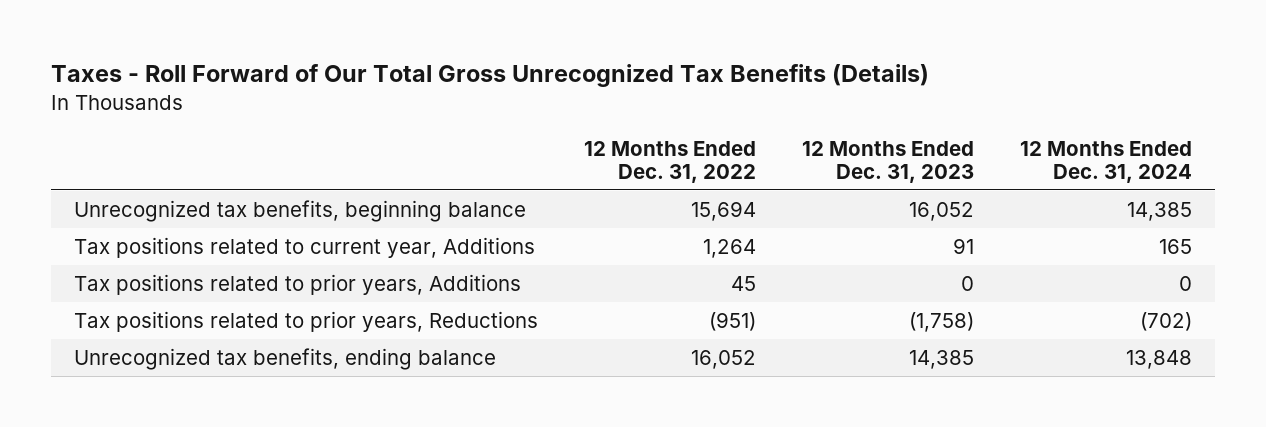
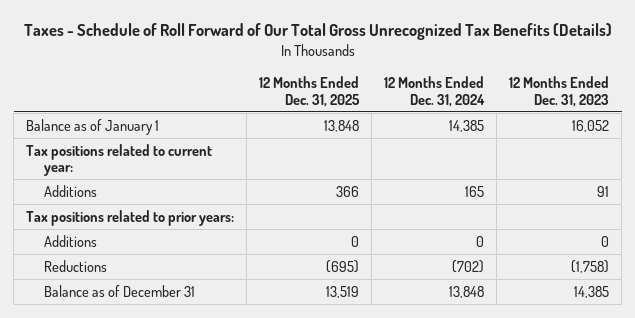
[50,64,929,88] Taxes - Roll Forward of Our Total Gross Unrecognized Tax Benefits (Details) -> [23,23,612,41] Taxes - Schedule of Roll Forward of Our Total Gross Unrecognized Tax Benefits (Details)
[583,140,756,183] 12 Months Ended Dec. 31, 2022 -> none
none -> [259,75,361,107] 12 Months Ended Dec. 31, 2025
[73,199,526,222] Unrecognized tax benefits, beginning balance -> [26,118,160,135] Balance as of January 1
none -> [26,143,213,177] Tax positions related to current year:
[73,236,535,258] Tax positions related to current year, Additions -> [43,184,97,197] Additions
none -> [26,209,235,226] Tax positions related to prior years:
[73,273,521,295] Tax positions related to prior years, Additions -> [43,234,97,247] Additions
[73,310,538,332] Tax positions related to prior years, Reductions -> [43,259,107,272] Reductions
[73,347,496,370] Unrecognized tax benefits, ending balance -> [43,284,195,297] Balance as of December 31

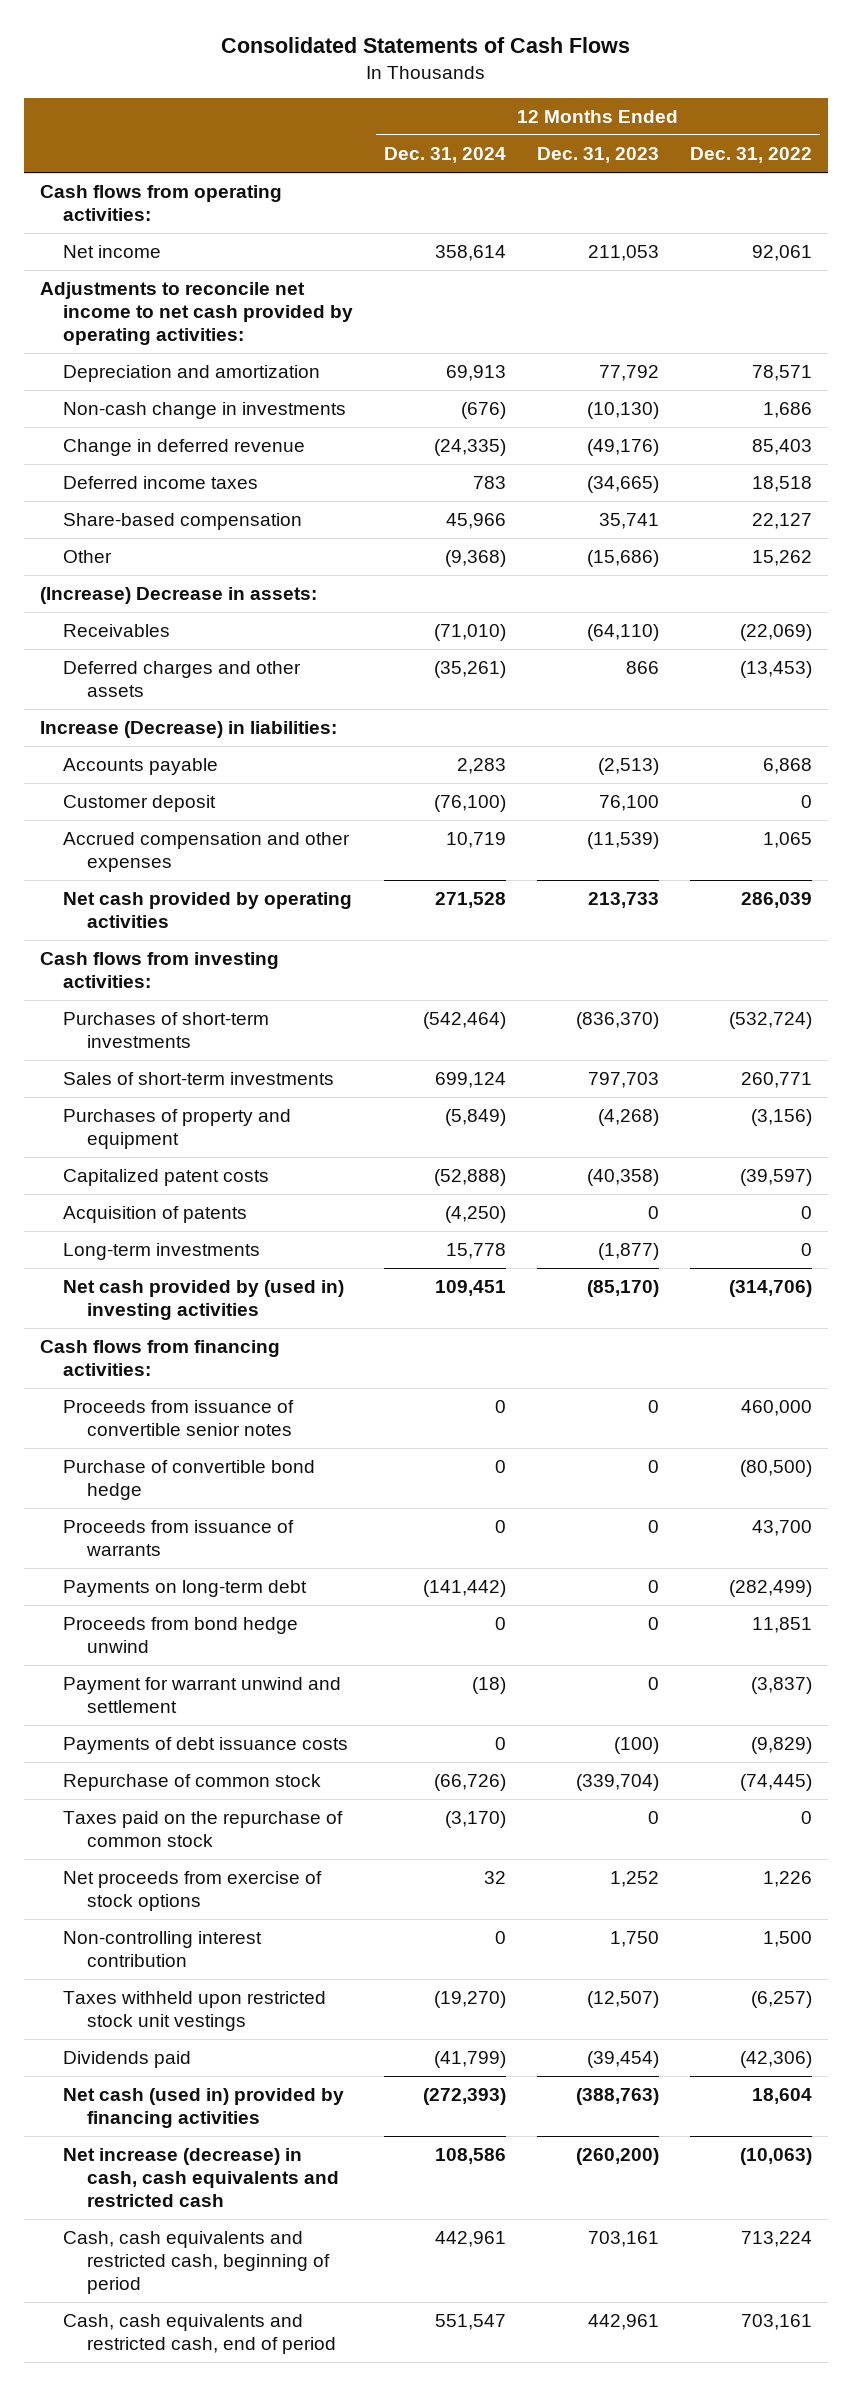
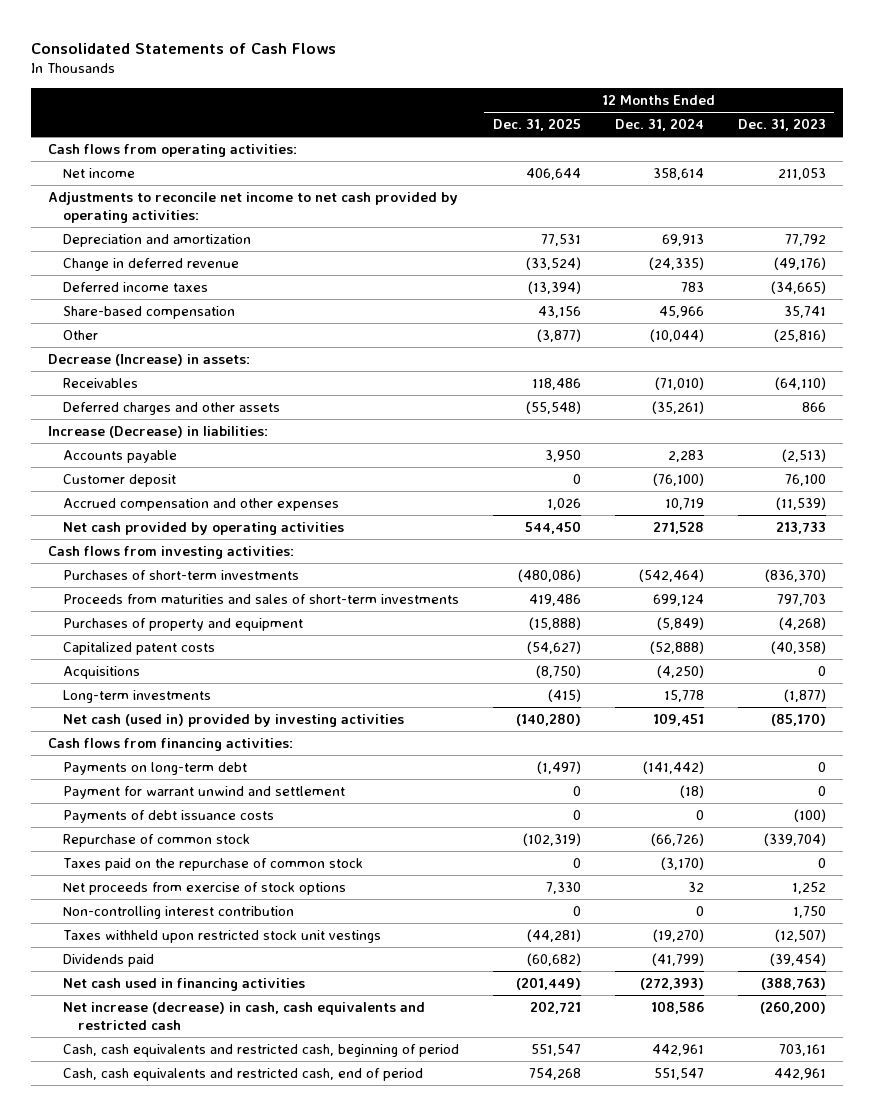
[690,146,813,163] Dec. 31, 2022 -> none
none -> [492,118,581,132] Dec. 31, 2025
[63,402,347,420] Non-cash change in investments -> none
[445,550,507,568] (9,368) -> [649,329,704,343] (10,044)
[587,550,660,568] (15,686) -> [773,329,826,343] (25,816)
[39,587,317,605] (Increase) Decrease in assets: -> [48,354,251,367] Decrease (Increase) in assets:
[63,1072,335,1086] Sales of short-term investments -> [62,594,459,605] Proceeds from maturities and sales of short-term investments
[63,1206,248,1224] Acquisition of patents -> [62,666,140,680] Acquisitions
[63,1280,345,1320] Net cash provided by (used in) investing activities -> [62,714,404,728] Net cash (used in) provided by investing activities
[63,1400,295,1436] Proceeds from issuance of convertible senior notes -> none
[63,1460,316,1500] Purchase of convertible bond hedge -> none
[63,1520,295,1556] Proceeds from issuance of warrants -> none
[63,1617,299,1653] Proceeds from bond hedge unwind -> none
[63,2088,345,2128] Net cash (used in) provided by financing activities -> [62,978,305,992] Net cash used in financing activities

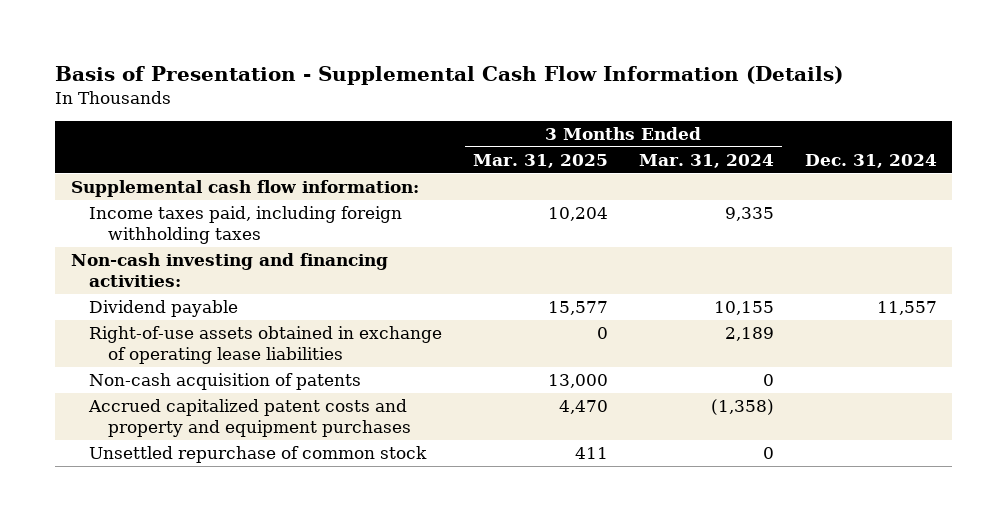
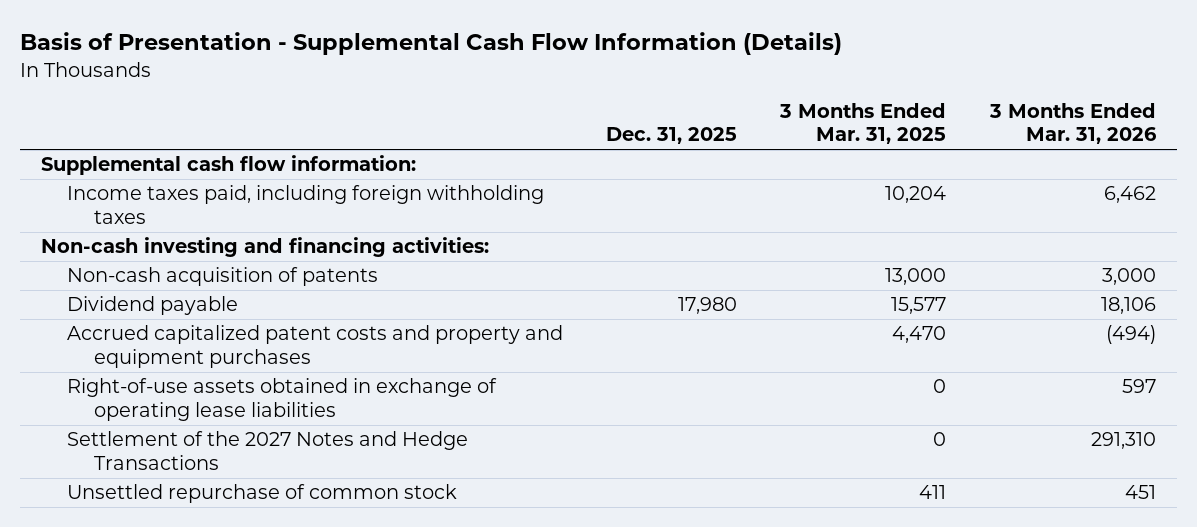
[638,153,774,168] Mar. 31, 2024 -> none
[804,153,937,168] Dec. 31, 2024 -> none
none -> [606,127,738,145] Dec. 31, 2025
none -> [988,102,1157,145] 3 Months Ended Mar. 31, 2026
[89,300,239,318] Dividend payable -> [67,296,239,316] Dividend payable
[89,326,443,365] Right-of-use assets obtained in exchange of operating lease liabilities -> [67,378,498,422] Right-of-use assets obtained in exchange of operating lease liabilities
none -> [67,431,469,471] Settlement of the 2027 Notes and Hedge Transactions

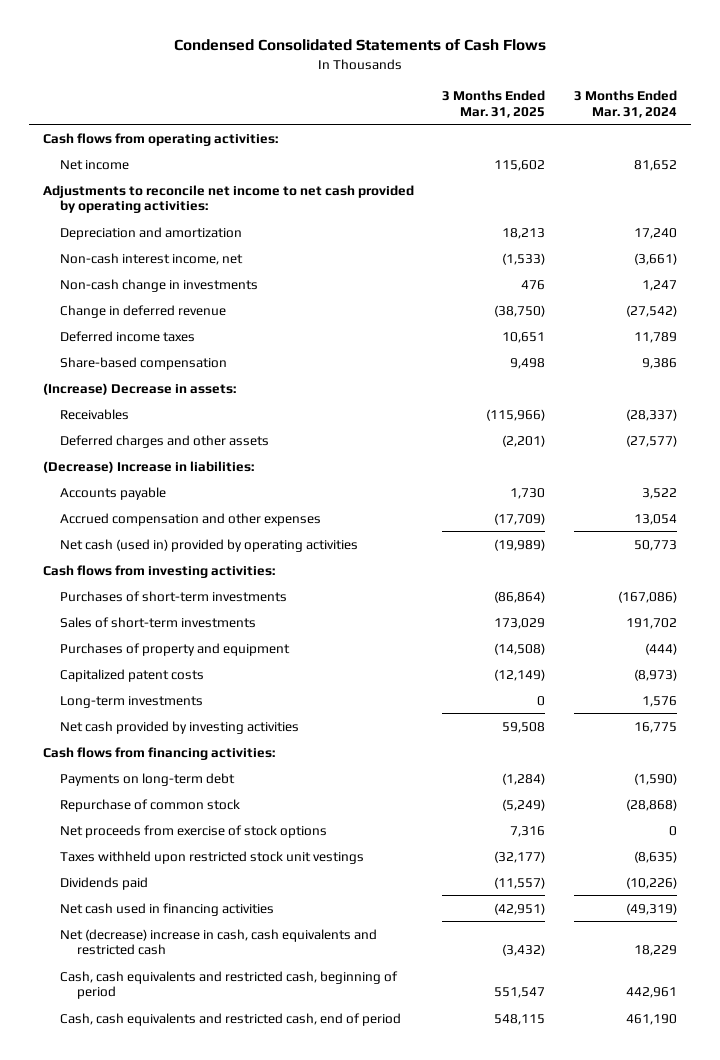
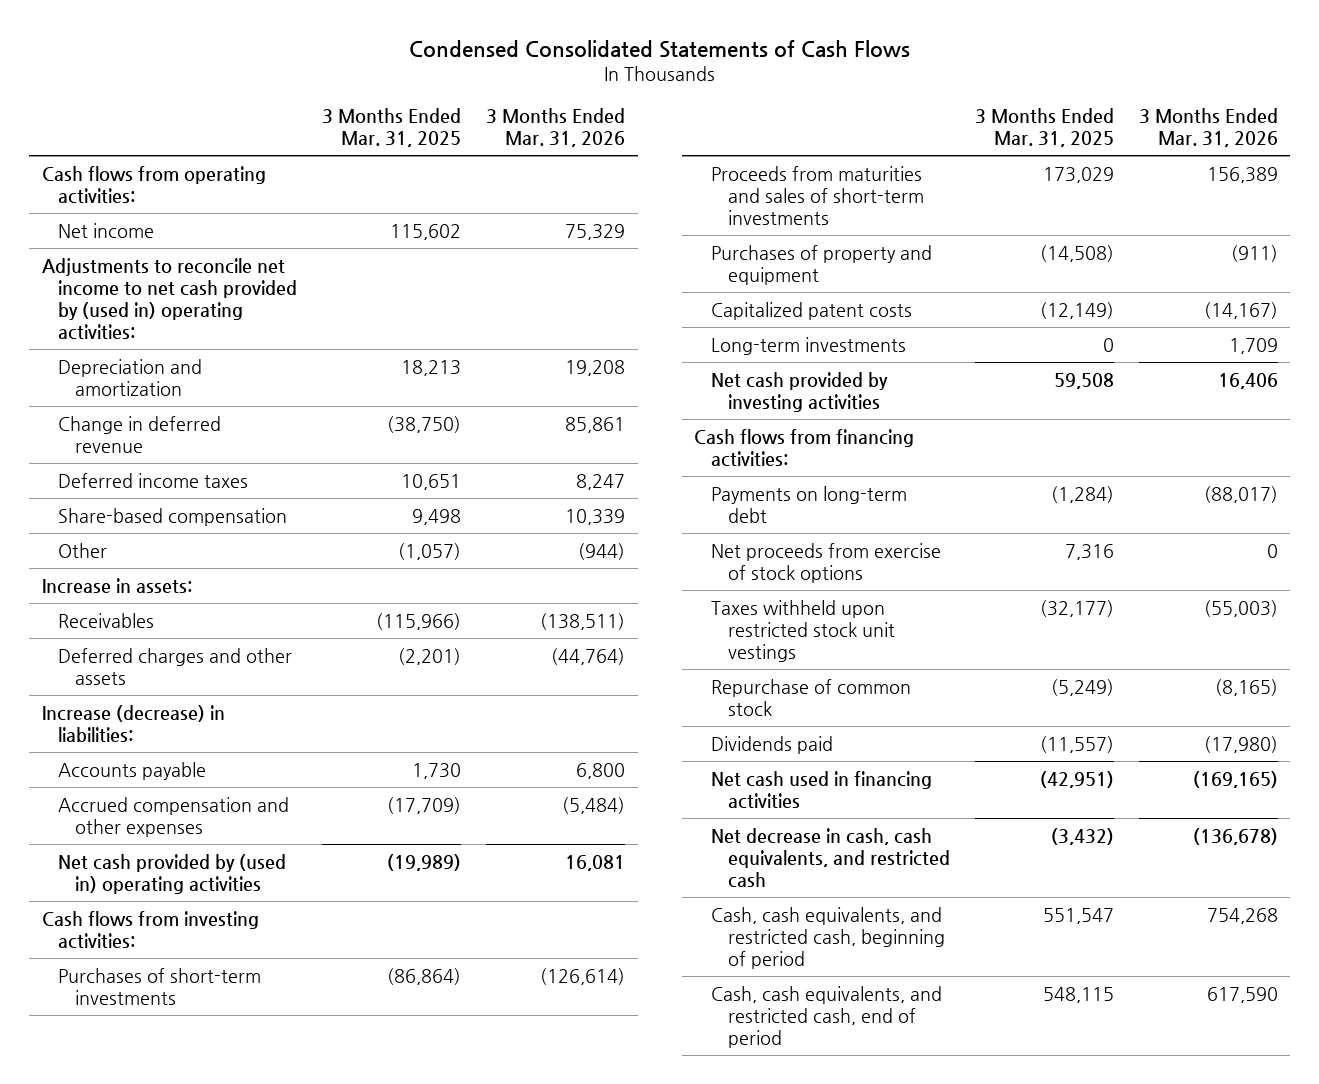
[573,89,677,118] 3 Months Ended Mar. 31, 2024 -> none
none -> [486,107,626,147] 3 Months Ended Mar. 31, 2026
[43,184,415,214] Adjustments to reconcile net income to net cash provided by operating activities: -> [41,257,298,341] Adjustments to reconcile net income to net cash provided by (used in) operating activities:
[60,252,244,265] Non-cash interest income, net -> none
[60,278,259,292] Non-cash change in investments -> none
none -> [58,542,108,558] Other
[43,382,237,395] (Increase) Decrease in assets: -> [41,577,192,594] Increase in assets:
[43,460,255,473] (Decrease) Increase in liabilities: -> [41,704,225,742] Increase (decrease) in liabilities:
[60,538,359,552] Net cash (used in) provided by operating activities -> [58,853,287,894] Net cash provided by (used in) operating activities
[60,616,257,628] Sales of short-term investments -> [710,165,924,226] Proceeds from maturities and sales of short-term investments
[60,798,241,812] Repurchase of common stock -> [710,678,911,716] Repurchase of common stock
[60,928,378,956] Net (decrease) increase in cash, cash equivalents and restricted cash -> [710,827,950,889] Net decrease in cash, cash equivalents, and restricted cash
[60,970,399,1000] Cash, cash equivalents and restricted cash, beginning of period -> [710,906,945,970] Cash, cash equivalents, and restricted cash, beginning of period
[60,1012,402,1026] Cash, cash equivalents and restricted cash, end of period -> [710,985,942,1049] Cash, cash equivalents, and restricted cash, end of period

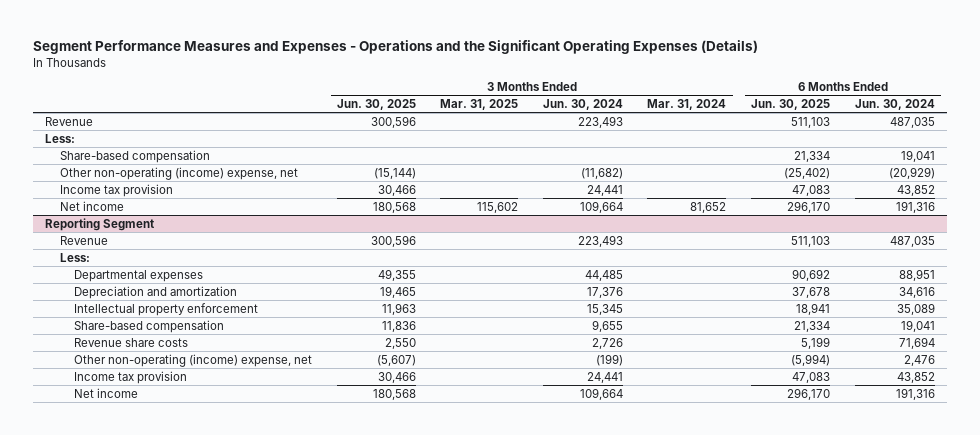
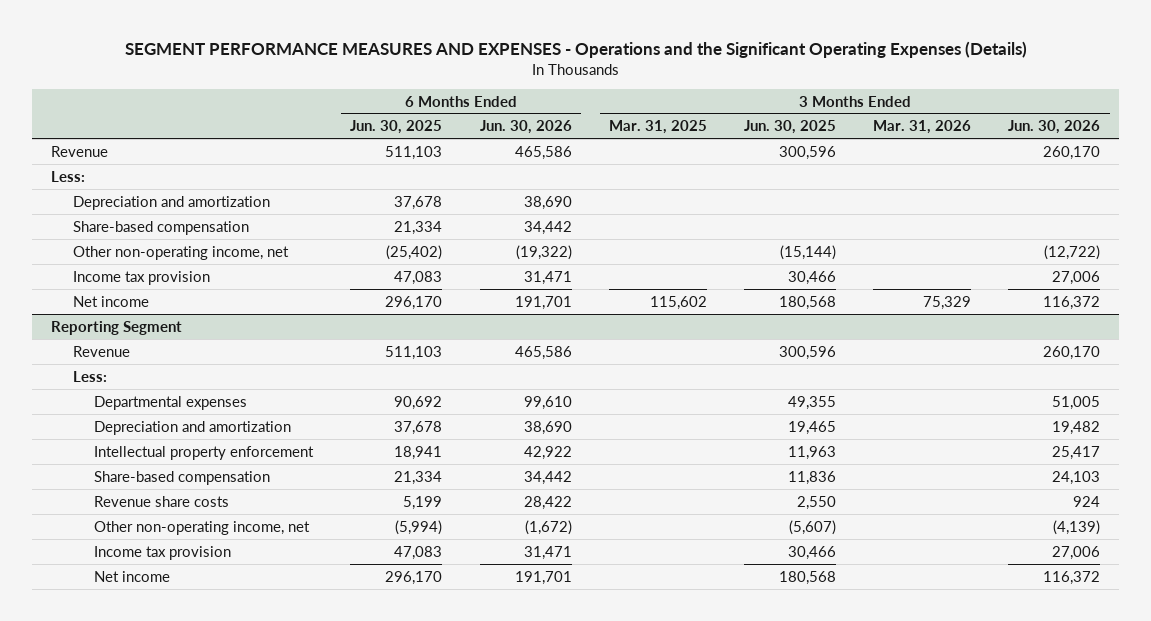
[33,40,759,55] Segment Performance Measures and Expenses - Operations and the Significant Operating Expenses (Details) -> [124,40,1027,58] SEGMENT PERFORMANCE MEASURES AND EXPENSES - Operations and the Significant Operating Expenses (Details)
[542,99,623,111] Jun. 30, 2024 -> none
[647,99,727,111] Mar. 31, 2024 -> none
[854,99,935,111] Jun. 30, 2024 -> none
none -> [479,120,572,135] Jun. 30, 2026
none -> [873,120,972,135] Mar. 31, 2026
none -> [1008,120,1101,135] Jun. 30, 2026
none -> [72,195,270,210] Depreciation and amortization
[59,166,298,180] Other non-operating (income) expense, net -> [72,245,289,260] Other non-operating income, net
[74,353,313,367] Other non-operating (income) expense, net -> [94,520,311,535] Other non-operating income, net

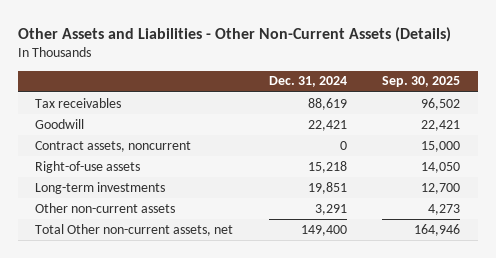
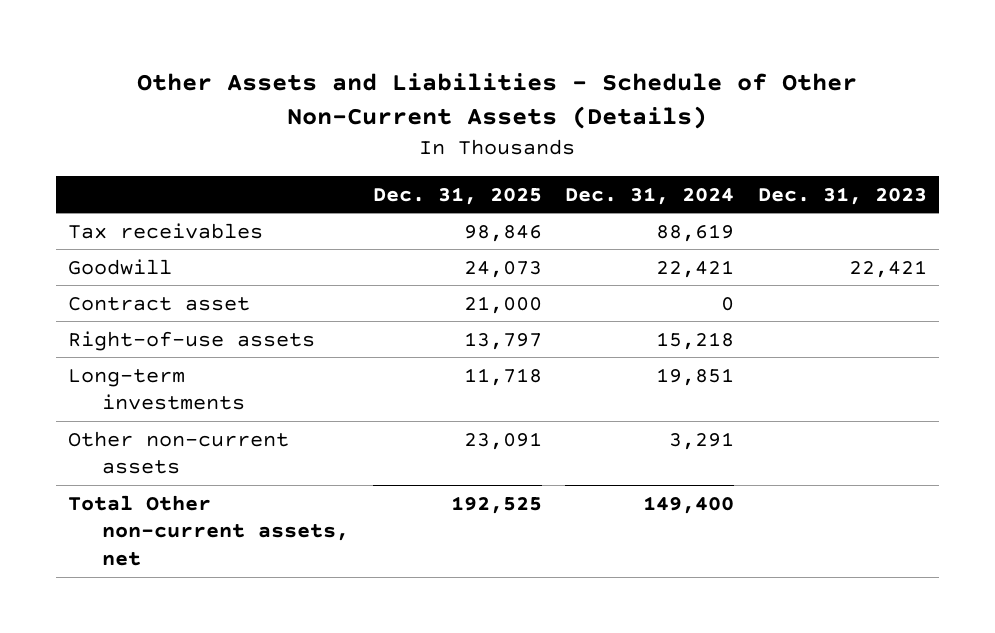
[17,26,451,42] Other Assets and Liabilities - Other Non-Current Assets (Details) -> [137,72,858,130] Other Assets and Liabilities - Schedule of Other Non-Current Assets (Details)
[382,76,461,88] Sep. 30, 2025 -> none
none -> [372,186,542,205] Dec. 31, 2025
none -> [758,186,928,205] Dec. 31, 2023
[35,140,192,152] Contract assets, noncurrent -> [67,296,250,311] Contract asset

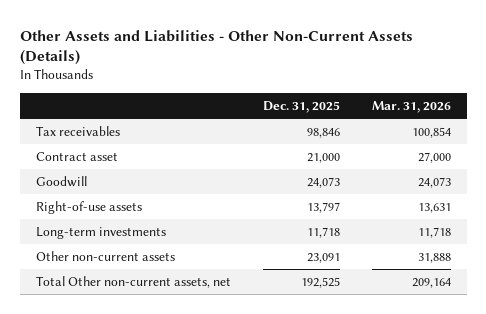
[137,72,858,130] Other Assets and Liabilities - Schedule of Other Non-Current Assets (Details) -> [19,29,413,66] Other Assets and Liabilities - Other Non-Current Assets (Details)
[565,186,735,205] Dec. 31, 2024 -> none
[758,186,928,205] Dec. 31, 2023 -> none
none -> [371,100,451,113] Mar. 31, 2026
[67,258,172,275] Goodwill -> [35,176,87,188] Goodwill

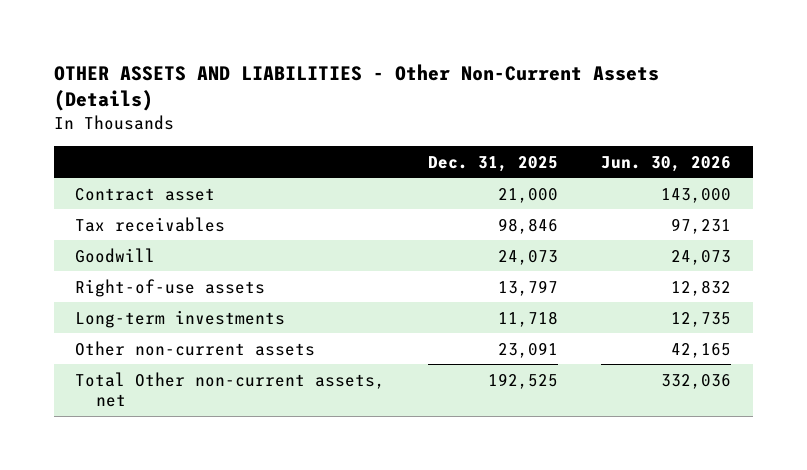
[19,29,413,66] Other Assets and Liabilities - Other Non-Current Assets (Details) -> [53,63,659,112] OTHER ASSETS AND LIABILITIES - Other Non-Current Assets (Details)
[371,100,451,113] Mar. 31, 2026 -> none
none -> [601,155,732,172] Jun. 30, 2026
[35,126,120,137] Tax receivables -> [75,216,226,232] Tax receivables

